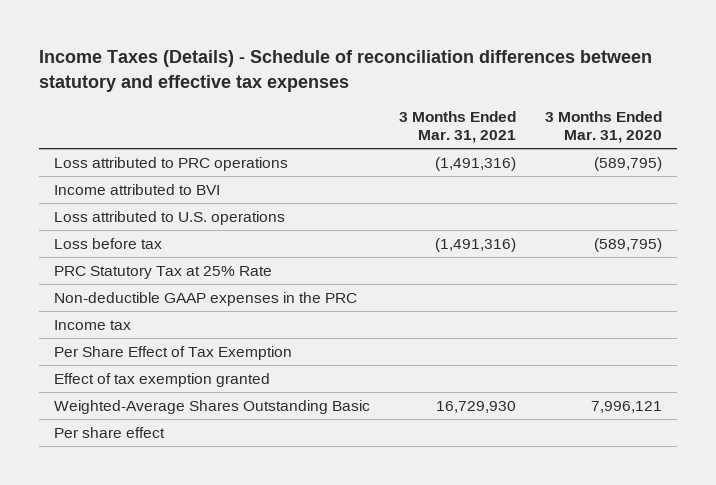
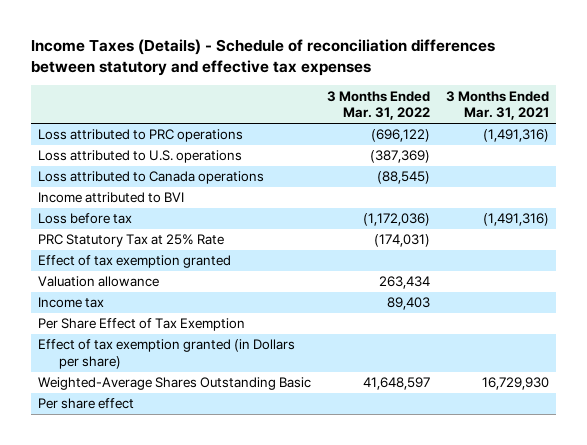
[545,110,663,144] 3 Months Ended Mar. 31, 2020 -> none
none -> [326,90,430,121] 3 Months Ended Mar. 31, 2022
none -> [38,171,265,185] Loss attributed to Canada operations
[53,183,220,195] Income attributed to BVI -> [38,192,185,204] Income attributed to BVI
[53,291,357,306] Non-deductible GAAP expenses in the PRC -> none
[53,372,270,387] Effect of tax exemption granted -> [38,255,232,269] Effect of tax exemption granted
none -> [38,276,160,288] Valuation allowance
none -> [38,339,296,369] Effect of tax exemption granted (in Dollars per share)

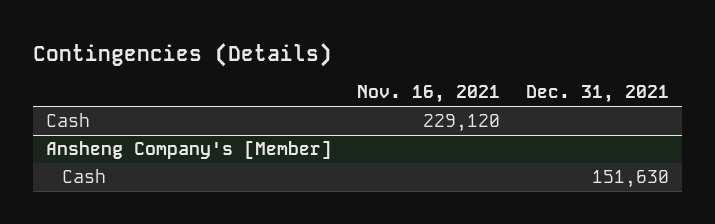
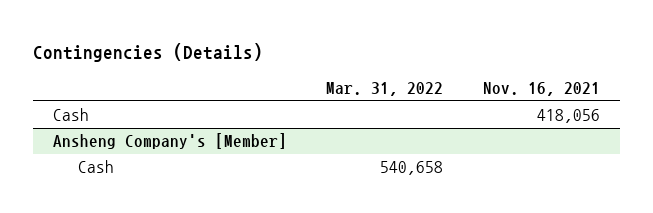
[525,85,669,104] Dec. 31, 2021 -> none
none -> [326,82,444,97] Mar. 31, 2022
[423,114,501,133] 229,120 -> [537,109,601,124] 418,056

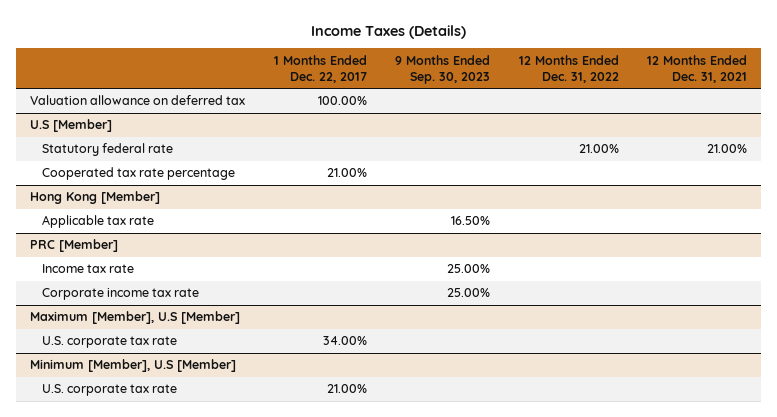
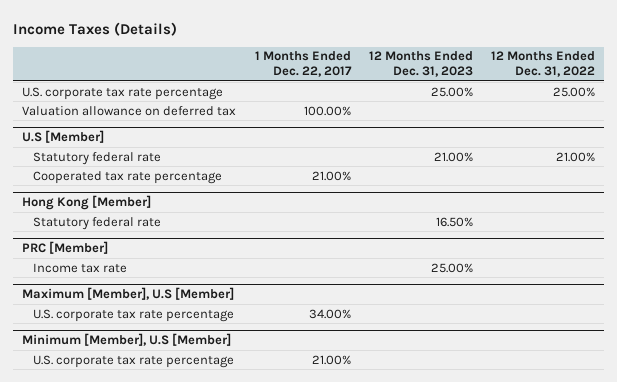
[395,54,491,84] 9 Months Ended Sep. 30, 2023 -> none
[646,54,747,83] 12 Months Ended Dec. 31, 2021 -> none
none -> [368,51,473,78] 12 Months Ended Dec. 31, 2023
none -> [22,86,224,100] U.S. corporate tax rate percentage
[41,215,154,229] Applicable tax rate -> none
none -> [32,216,161,230] Statutory federal rate
[41,288,199,301] Corporate income tax rate -> none
[41,336,177,349] U.S. corporate tax rate -> [32,308,234,322] U.S. corporate tax rate percentage
[41,384,177,397] U.S. corporate tax rate -> [32,354,234,368] U.S. corporate tax rate percentage

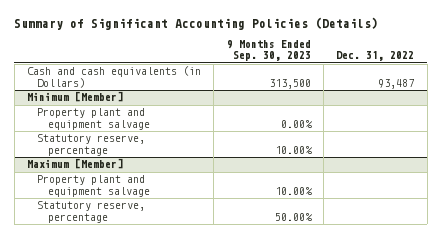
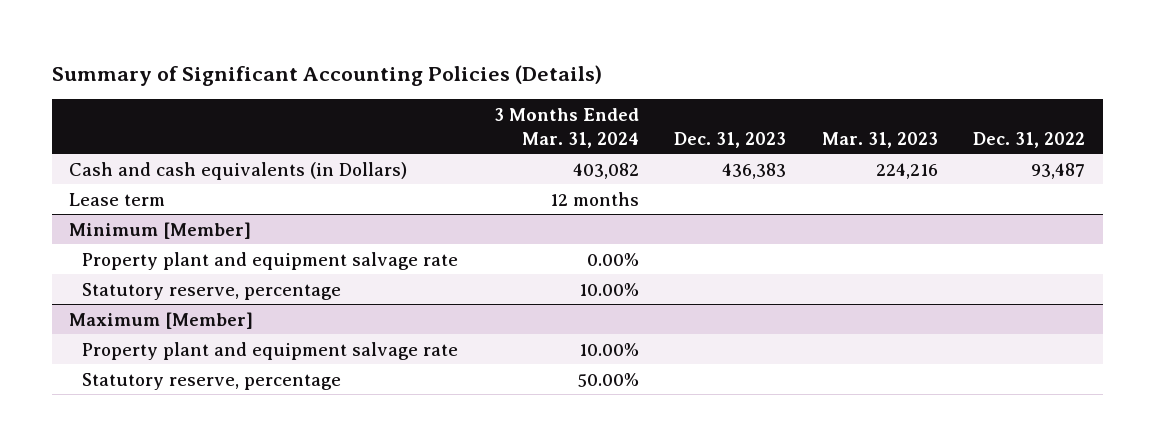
[226,40,311,62] 9 Months Ended Sep. 30, 2023 -> none
none -> [493,107,639,148] 3 Months Ended Mar. 31, 2024
none -> [674,131,787,148] Dec. 31, 2023
none -> [821,131,938,148] Mar. 31, 2023
none -> [69,192,166,206] Lease term
[37,108,150,130] Property plant and equipment salvage -> [82,251,459,270] Property plant and equipment salvage rate
[37,175,150,197] Property plant and equipment salvage -> [82,341,459,360] Property plant and equipment salvage rate

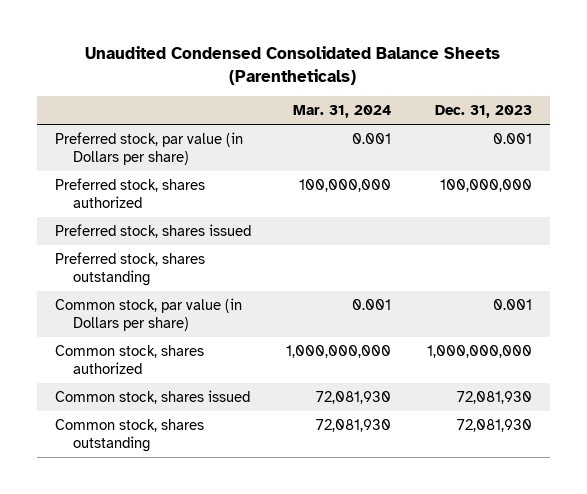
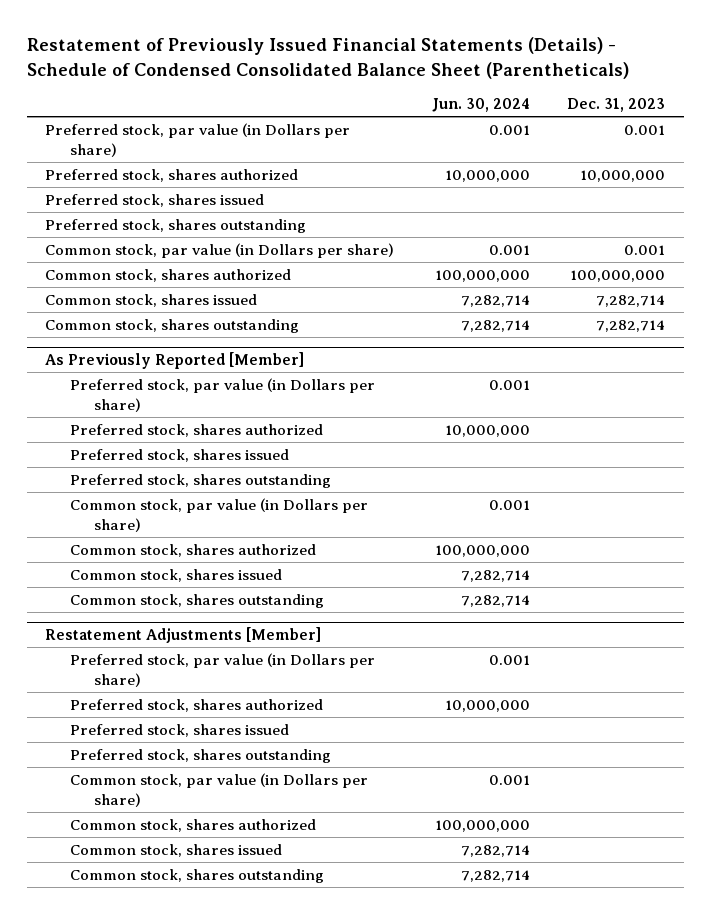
[85,46,501,85] Unaudited Condensed Consolidated Balance Sheets (Parentheticals) -> [26,37,629,79] Restatement of Previously Issued Financial Statements (Details) - Schedule of Condensed Consolidated Balance Sheet (Parentheticals)
[293,104,392,118] Mar. 31, 2024 -> none
none -> [431,98,530,113] Jun. 30, 2024
[440,178,533,192] 100,000,000 -> [580,169,666,182] 10,000,000
[427,344,533,358] 1,000,000,000 -> [570,269,666,282] 100,000,000
[457,390,533,404] 72,081,930 -> [596,294,666,307] 7,282,714
[457,418,533,432] 72,081,930 -> [596,319,666,332] 7,282,714
none -> [45,352,305,370] As Previously Reported [Member]
none -> [69,377,375,413] Preferred stock, par value (in Dollars per share)
none -> [69,423,323,437] Preferred stock, shares authorized
none -> [69,448,289,462] Preferred stock, shares issued
none -> [69,473,331,488] Preferred stock, shares outstanding
none -> [69,497,368,533] Common stock, par value (in Dollars per share)
none -> [69,543,316,557] Common stock, shares authorized
none -> [69,568,282,582] Common stock, shares issued
none -> [69,593,324,608] Common stock, shares outstanding
none -> [45,627,322,644] Restatement Adjustments [Member]
none -> [69,652,375,688] Preferred stock, par value (in Dollars per share)
none -> [69,698,323,712] Preferred stock, shares authorized
none -> [69,723,289,737] Preferred stock, shares issued
none -> [69,748,331,763] Preferred stock, shares outstanding
none -> [69,772,368,808] Common stock, par value (in Dollars per share)
none -> [69,818,316,832] Common stock, shares authorized
none -> [69,843,282,857] Common stock, shares issued
none -> [69,868,324,883] Common stock, shares outstanding

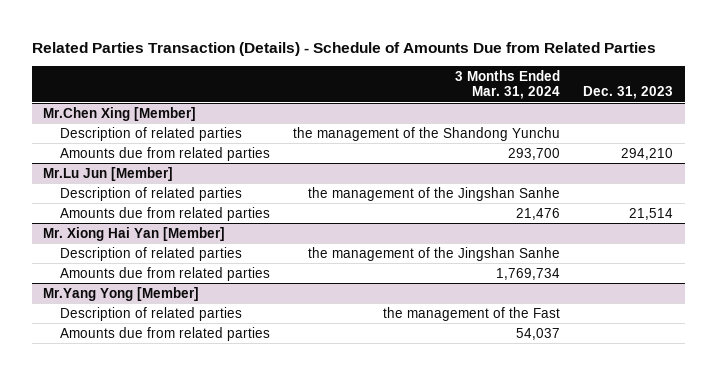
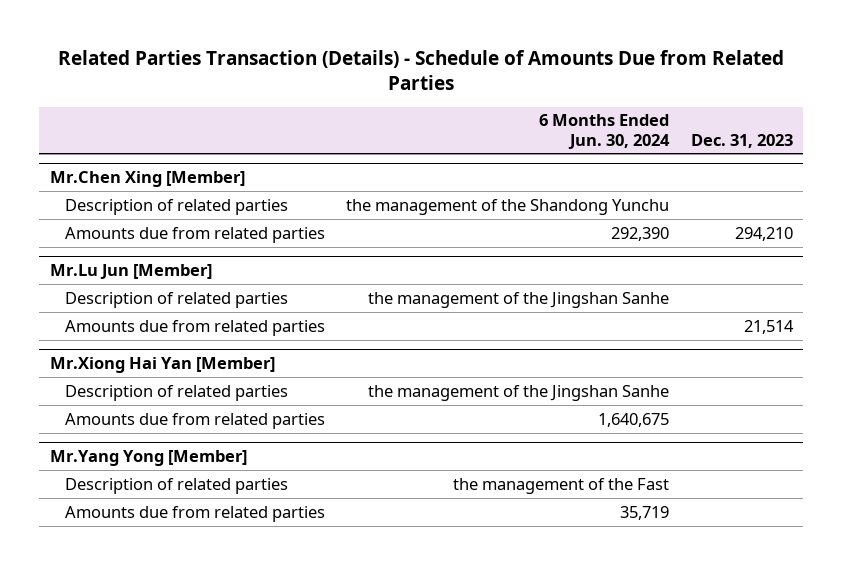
[455,69,561,100] 3 Months Ended Mar. 31, 2024 -> none
none -> [539,114,671,149] 6 Months Ended Jun. 30, 2024
[43,226,226,241] Mr. Xiong Hai Yan [Member] -> [50,357,276,374] Mr.Xiong Hai Yan [Member]

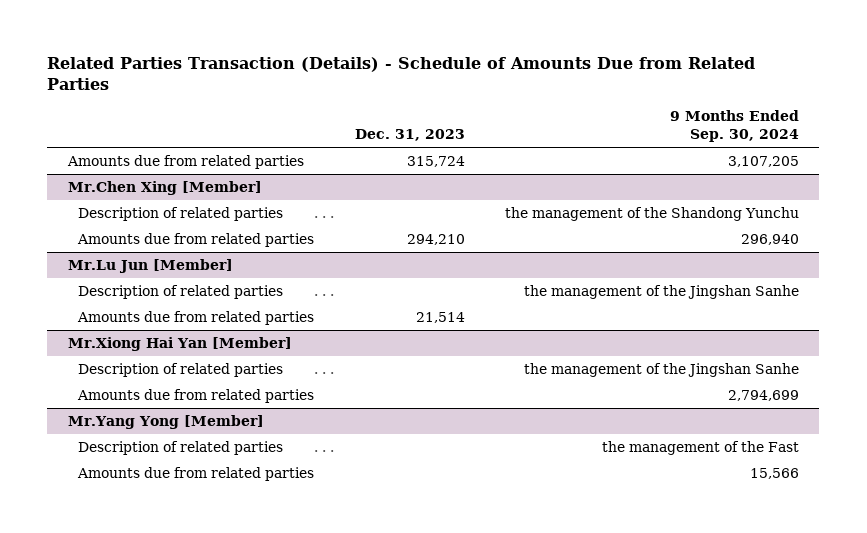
[539,114,671,149] 6 Months Ended Jun. 30, 2024 -> none
none -> [670,110,800,142] 9 Months Ended Sep. 30, 2024
none -> [66,155,304,170] Amounts due from related parties

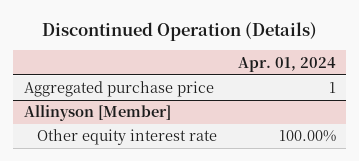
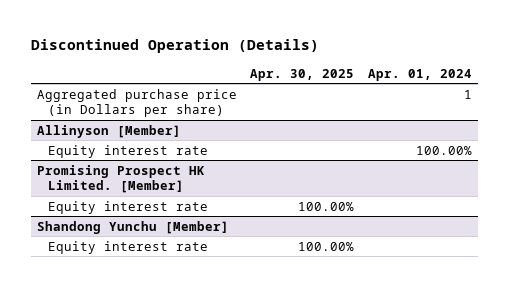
none -> [250,68,355,81] Apr. 30, 2025
[23,81,214,98] Aggregated purchase price -> [37,88,238,118] Aggregated purchase price (in Dollars per share)
[36,129,217,146] Other equity interest rate -> [47,144,208,158] Equity interest rate
none -> [37,164,206,194] Promising Prospect HK Limited. [Member]
none -> [47,200,208,214] Equity interest rate
none -> [37,220,230,234] Shandong Yunchu [Member]
none -> [47,240,208,254] Equity interest rate

